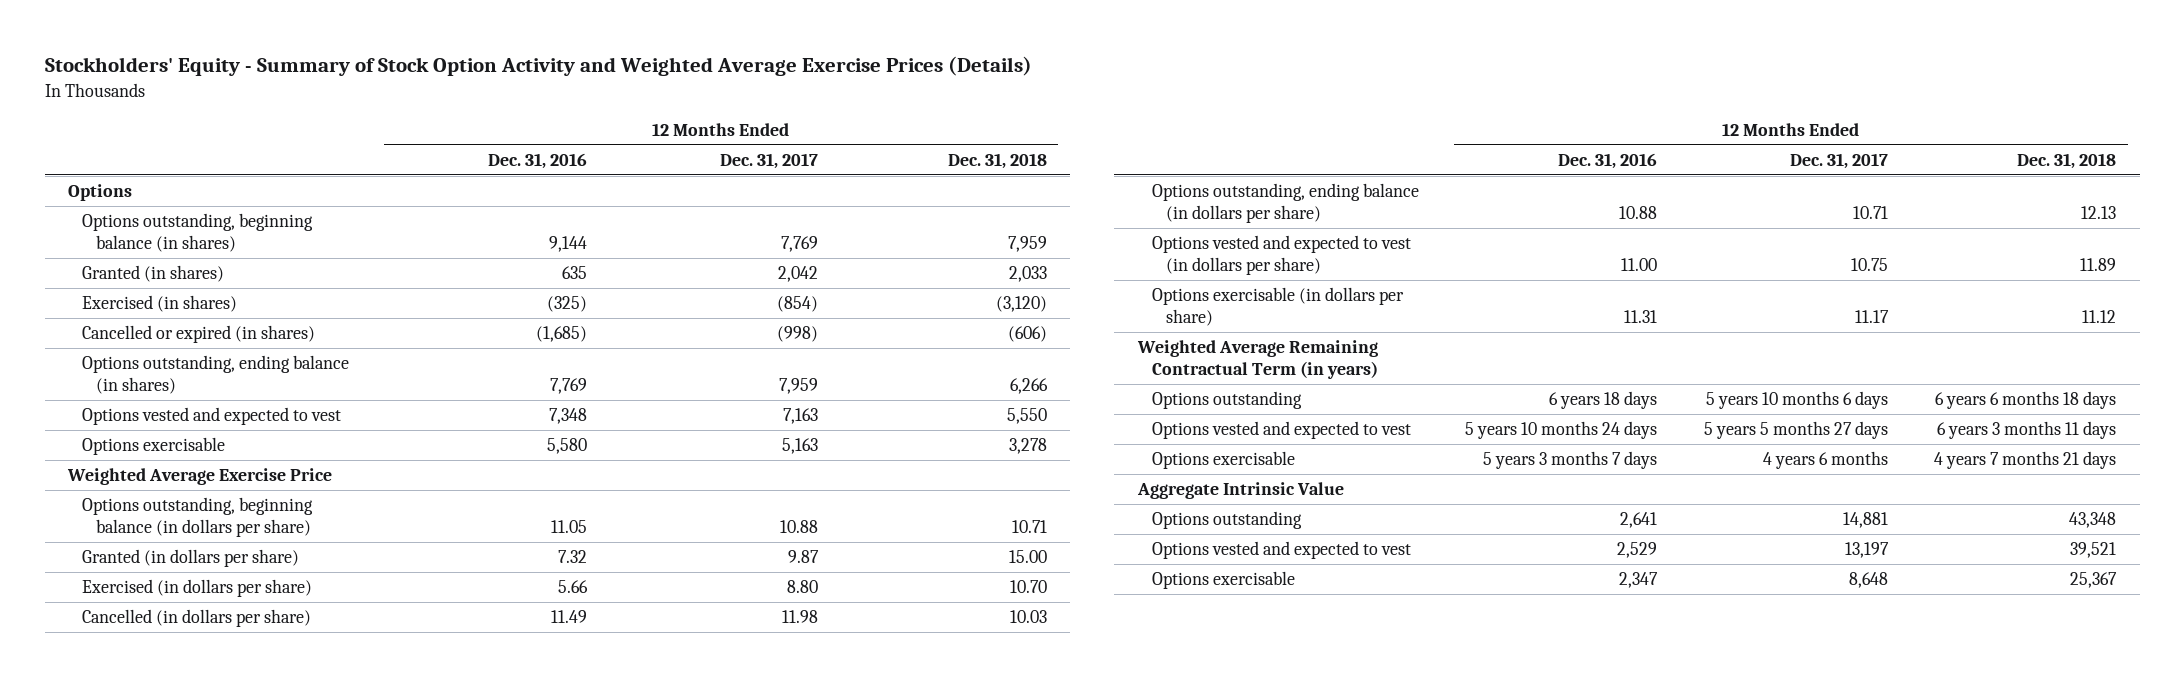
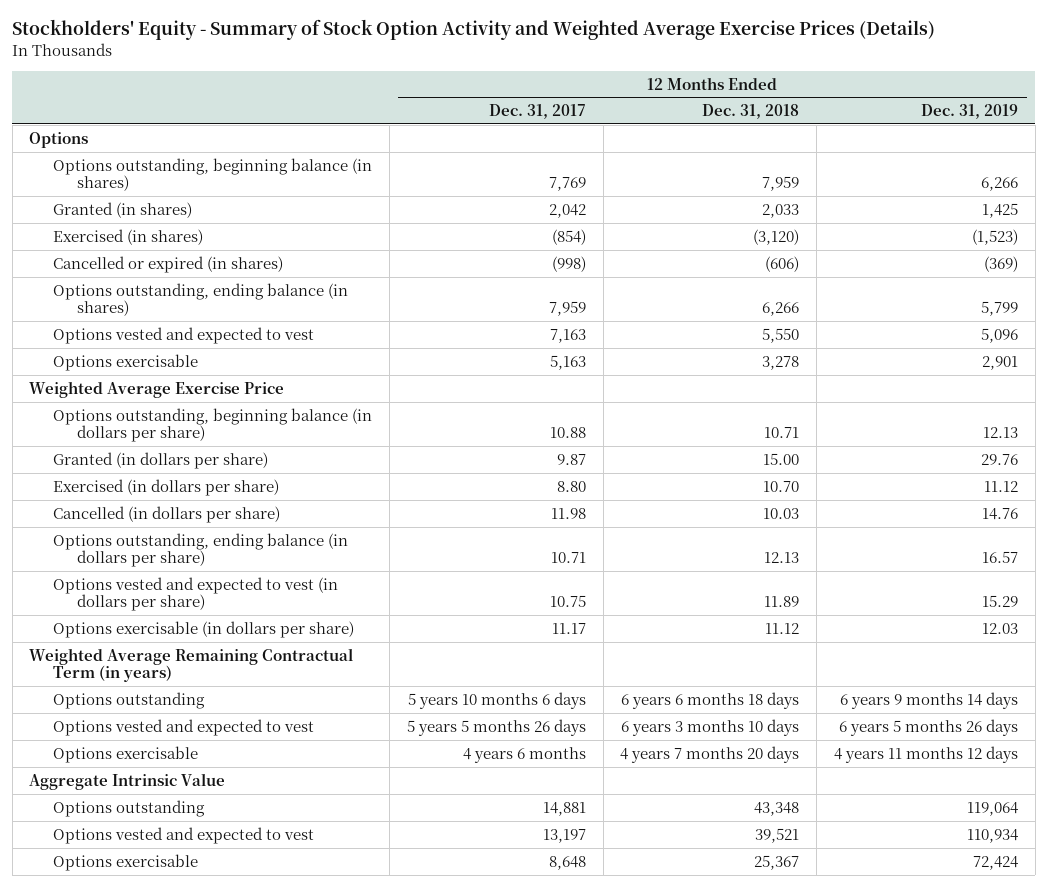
[488,152,588,169] Dec. 31, 2016 -> none
none -> [921,104,1019,120] Dec. 31, 2019
[1703,421,1888,440] 5 years 5 months 27 days -> [406,718,586,736] 5 years 5 months 26 days
[1937,421,2117,440] 6 years 3 months 11 days -> [621,718,800,736] 6 years 3 months 10 days
[1934,451,2117,470] 4 years 7 months 21 days -> [620,745,800,763] 4 years 7 months 20 days

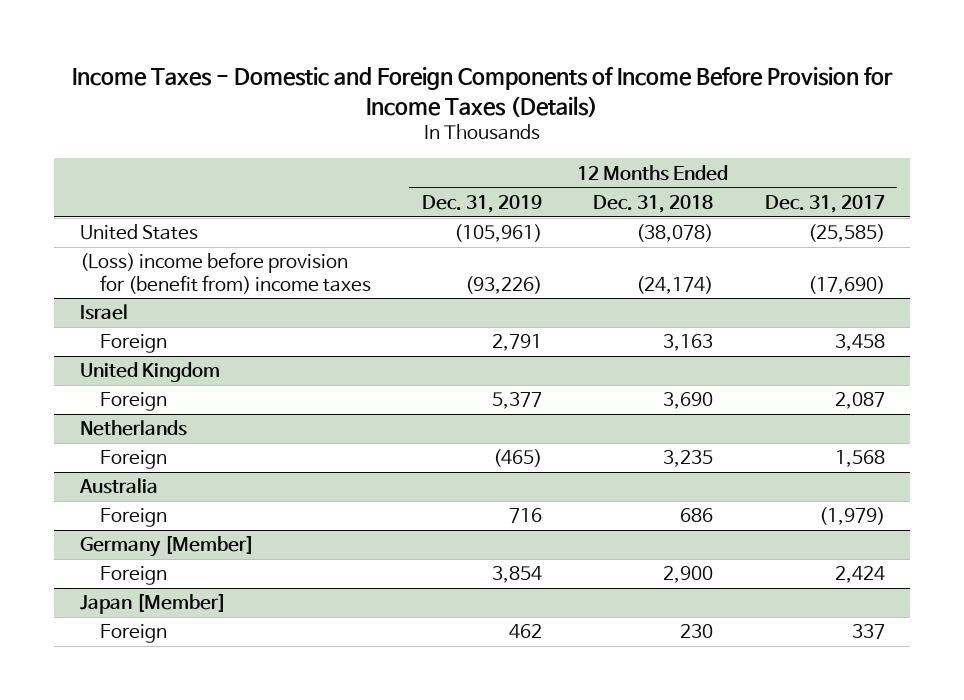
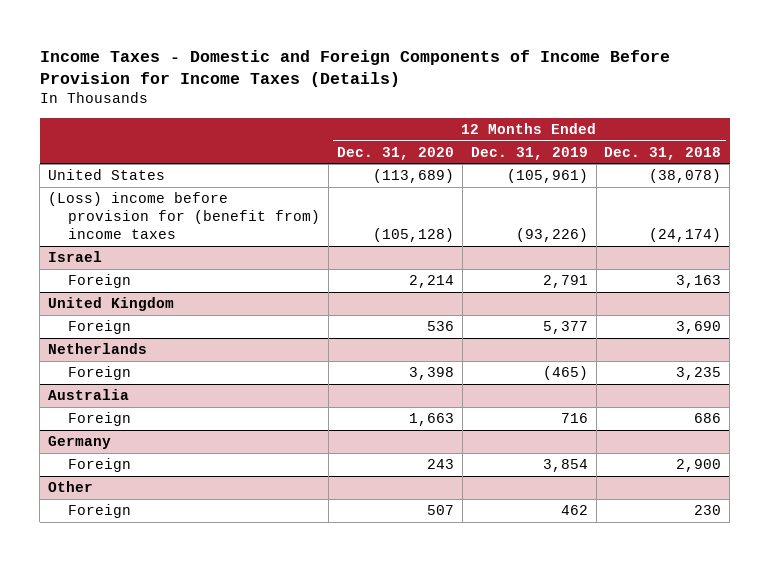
[764,194,885,213] Dec. 31, 2017 -> none
none -> [337,146,455,160] Dec. 31, 2020
[79,535,254,558] Germany [Member] -> [47,436,111,450] Germany
[79,593,226,615] Japan [Member] -> none
none -> [47,481,93,493] Other

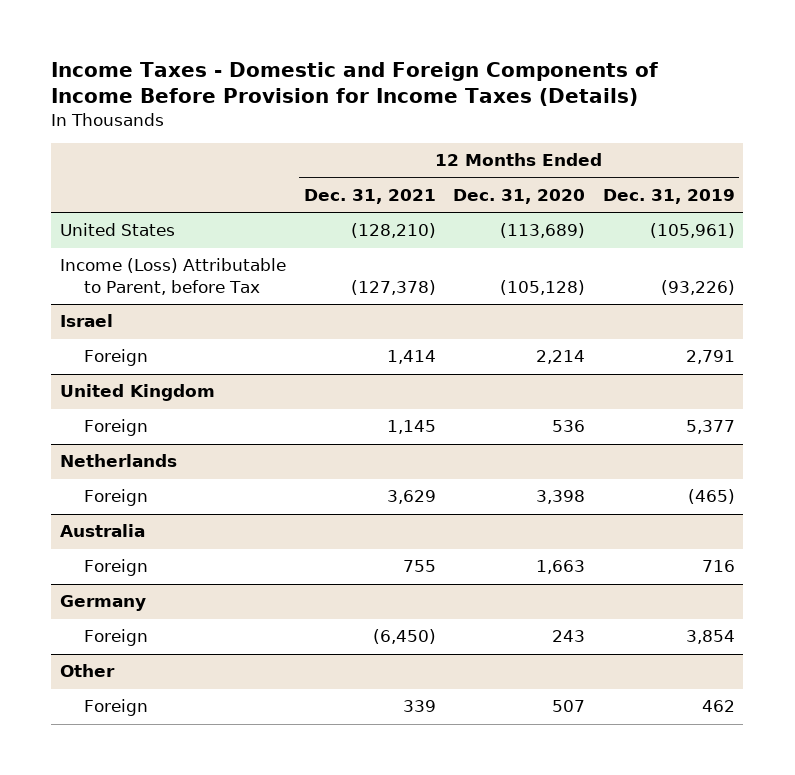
[604,146,722,160] Dec. 31, 2018 -> none
none -> [303,189,436,205] Dec. 31, 2021
[47,192,321,239] (Loss) income before provision for (benefit from) income taxes -> [60,258,287,296] Income (Loss) Attributable to Parent, before Tax

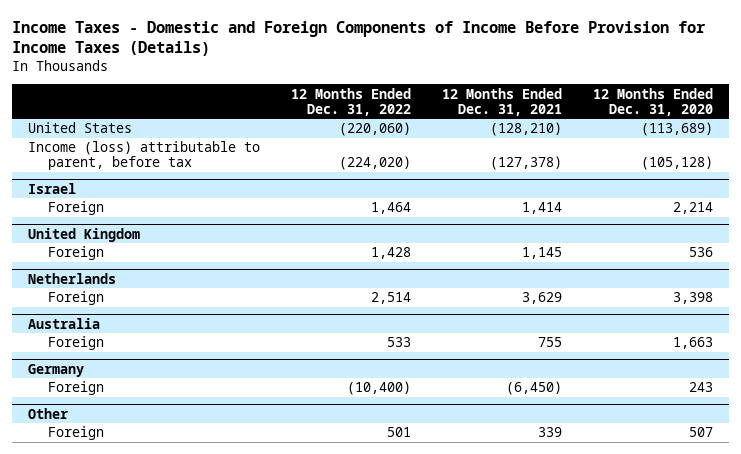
[602,189,735,205] Dec. 31, 2019 -> none
none -> [290,87,411,116] 12 Months Ended Dec. 31, 2022
[60,258,287,296] Income (Loss) Attributable to Parent, before Tax -> [27,141,260,171] Income (loss) attributable to parent, before tax

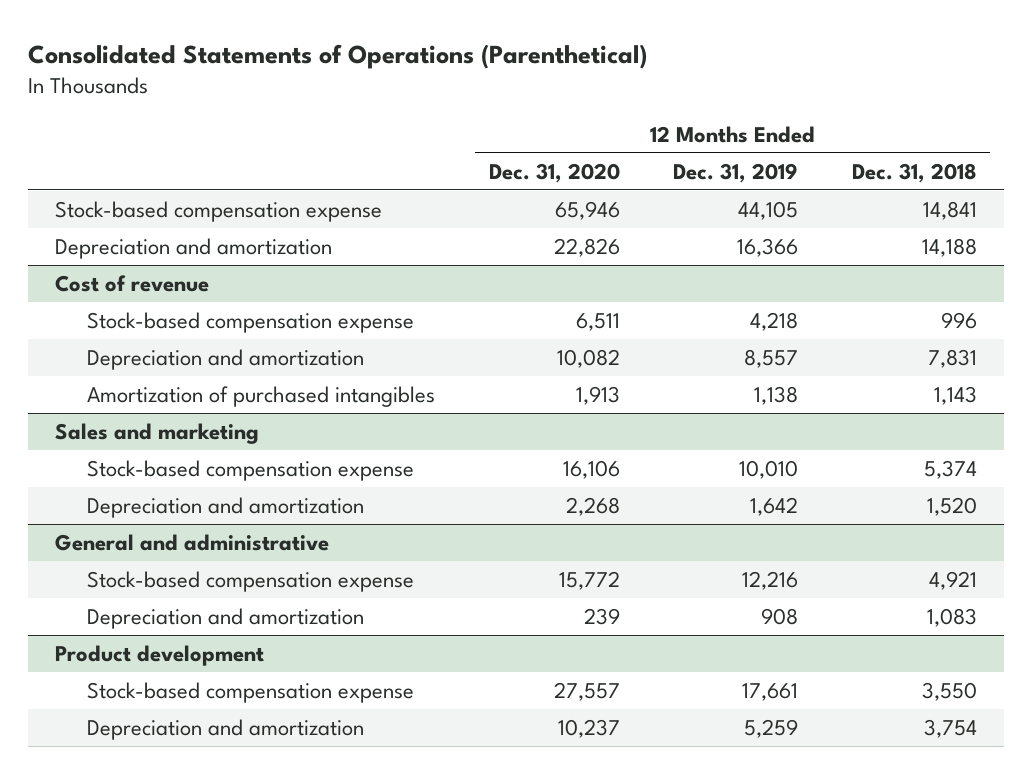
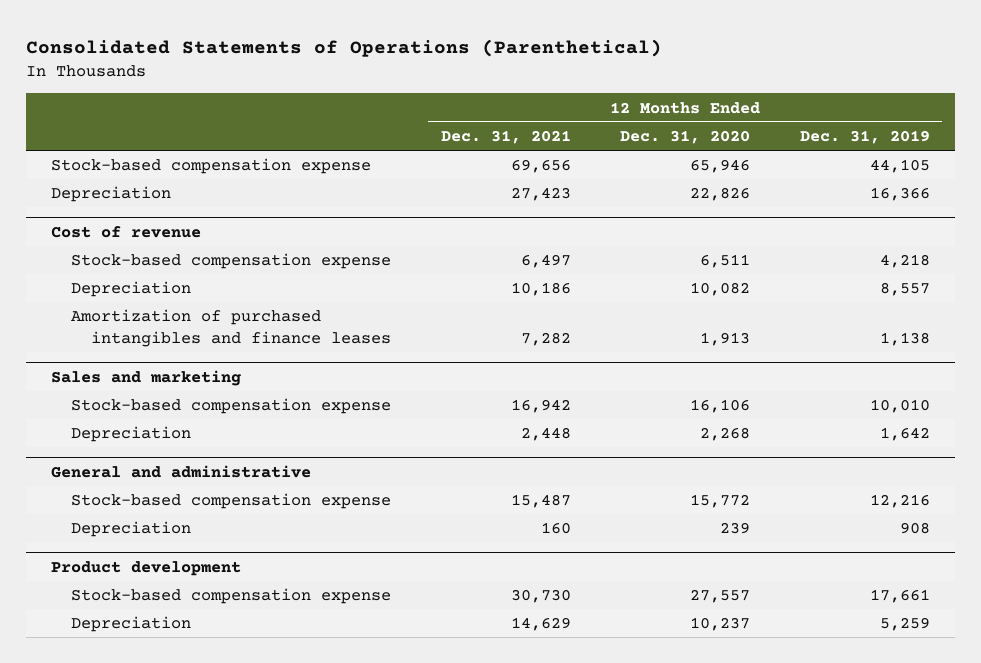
[852,162,978,183] Dec. 31, 2018 -> none
none -> [440,129,571,144] Dec. 31, 2021
[54,237,332,259] Depreciation and amortization -> [51,186,172,203] Depreciation
[86,348,364,370] Depreciation and amortization -> [70,281,191,298] Depreciation
[86,385,435,407] Amortization of purchased intangibles -> [70,309,391,347] Amortization of purchased intangibles and finance leases
[86,496,364,518] Depreciation and amortization -> [70,426,191,443] Depreciation
[86,607,364,629] Depreciation and amortization -> [70,521,191,538] Depreciation
[86,718,364,740] Depreciation and amortization -> [70,616,191,633] Depreciation

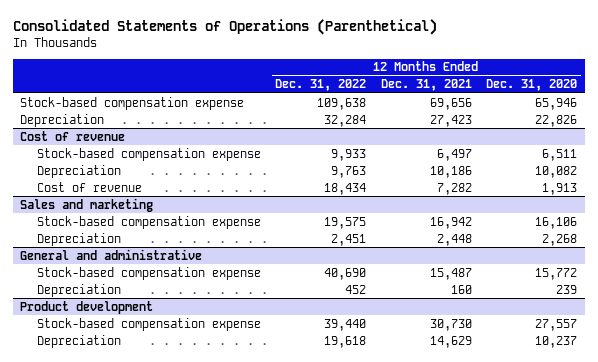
[800,129,931,144] Dec. 31, 2019 -> none
none -> [275,79,367,92] Dec. 31, 2022
[70,309,391,347] Amortization of purchased intangibles and finance leases -> [36,181,142,192] Cost of revenue

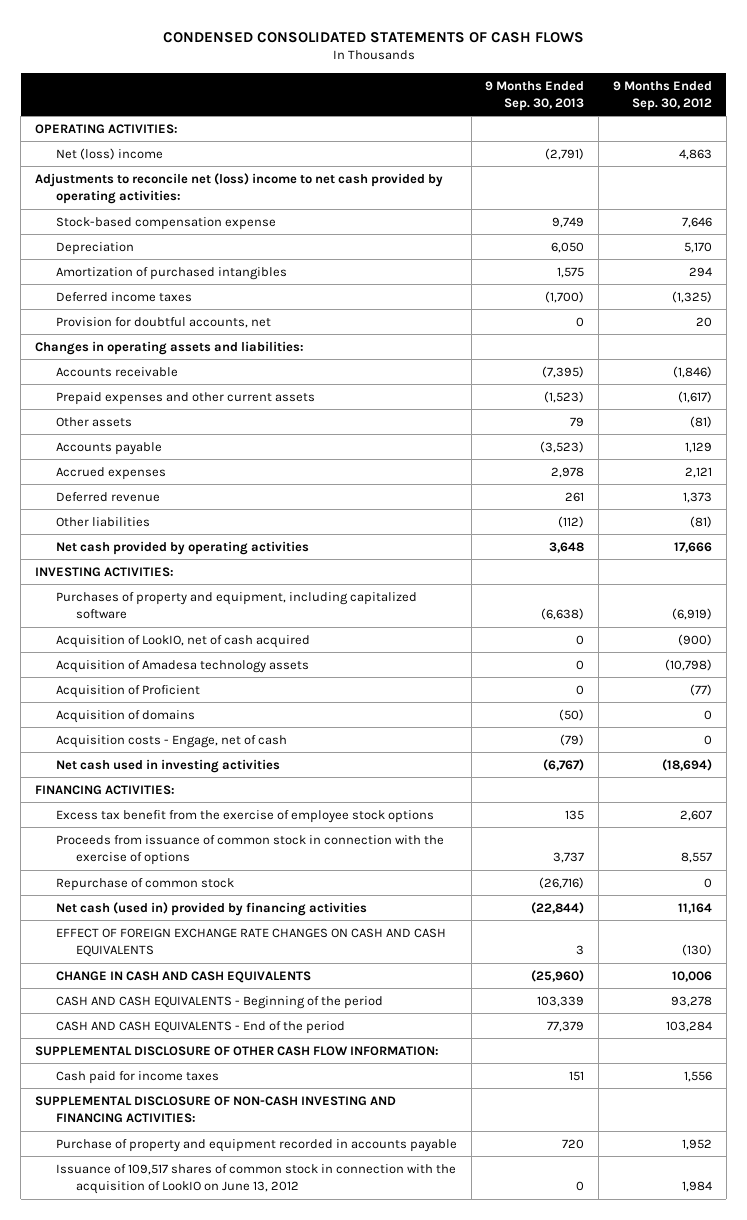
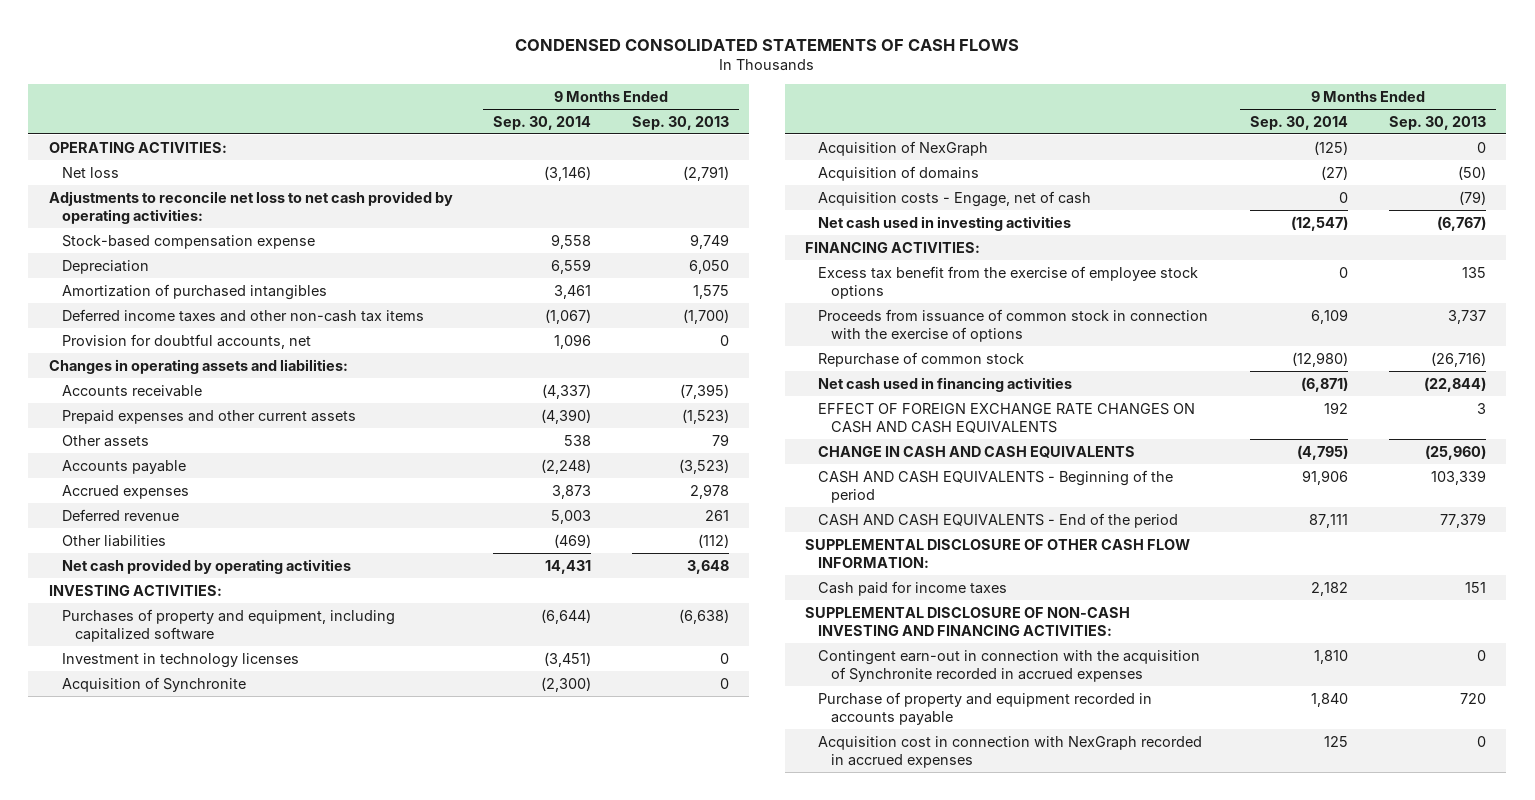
[612,80,712,111] 9 Months Ended Sep. 30, 2012 -> none
none -> [493,115,592,130] Sep. 30, 2014
[55,147,163,160] Net (loss) income -> [61,166,119,178] Net loss
[35,172,444,205] Adjustments to reconcile net (loss) income to net cash provided by operating activities: -> [48,190,453,225] Adjustments to reconcile net loss to net cash provided by operating activities:
[55,291,192,302] Deferred income taxes -> [61,308,424,322] Deferred income taxes and other non-cash tax items
[55,634,310,648] Acquisition of LookIO, net of cash acquired -> none
[55,659,309,673] Acquisition of Amadesa technology assets -> [61,652,299,668] Investment in technology licenses
none -> [61,676,246,692] Acquisition of Synchronite
[55,684,200,698] Acquisition of Proficient -> [818,140,989,156] Acquisition of NexGraph
[55,901,367,916] Net cash (used in) provided by financing activities -> [818,376,1073,392] Net cash used in financing activities
none -> [818,649,1201,683] Contingent earn-out in connection with the acquisition of Synchronite recorded in accrued expenses
[55,1163,456,1195] Issuance of 109,517 shares of common stock in connection with the acquisition of LookIO on June 13, 2012 -> none
none -> [818,735,1203,769] Acquisition cost in connection with NexGraph recorded in accrued expenses

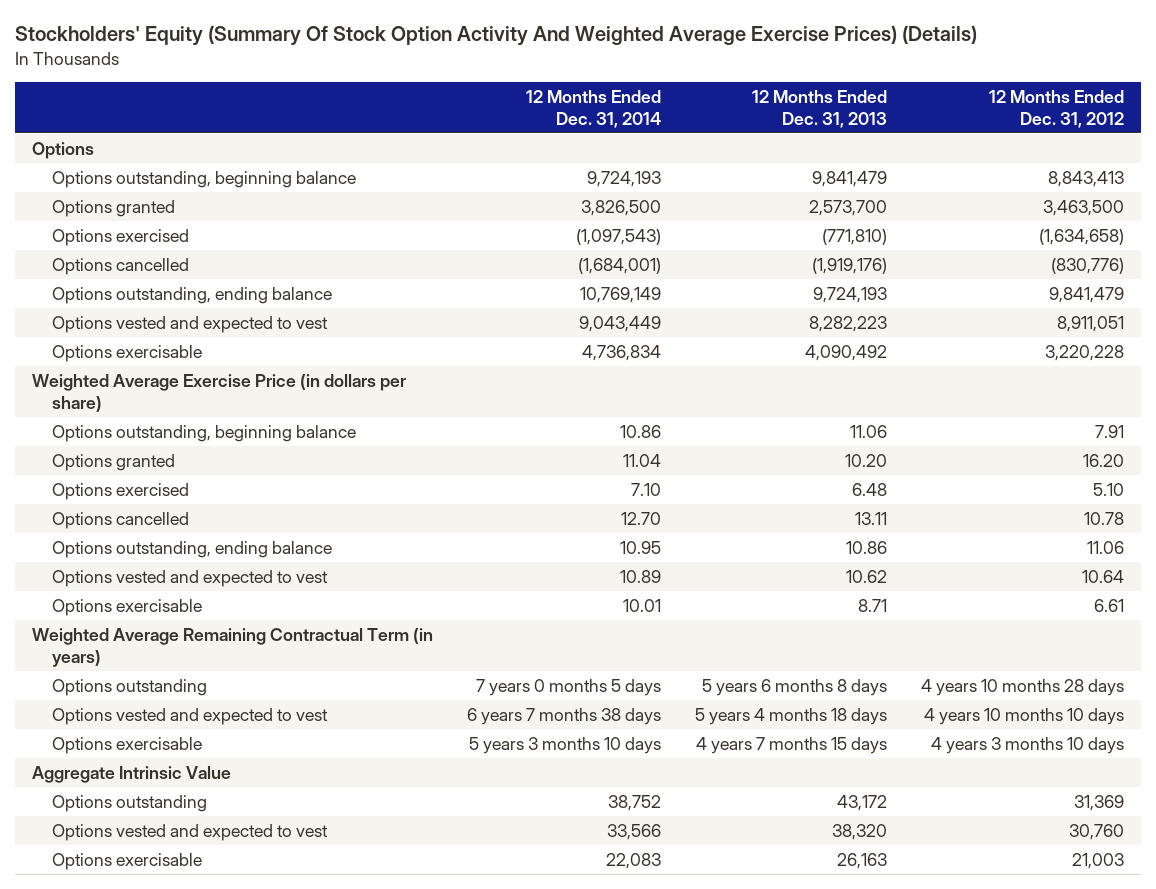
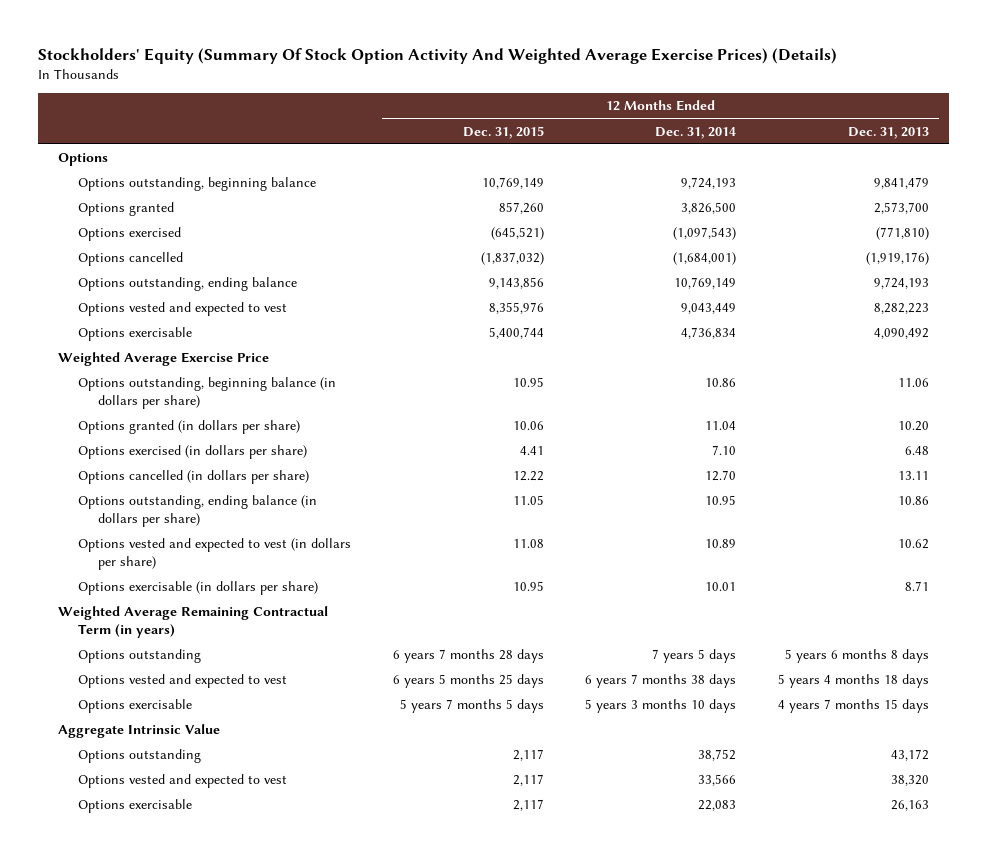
[989,89,1125,128] 12 Months Ended Dec. 31, 2012 -> none
none -> [462,125,544,139] Dec. 31, 2015
[31,373,406,412] Weighted Average Exercise Price (in dollars per share) -> [58,352,270,367] Weighted Average Exercise Price
[52,424,357,442] Options outstanding, beginning balance -> [78,377,337,410] Options outstanding, beginning balance (in dollars per share)
[52,453,176,471] Options granted -> [78,420,301,435] Options granted (in dollars per share)
[52,482,190,500] Options exercised -> [78,445,308,460] Options exercised (in dollars per share)
[52,511,190,529] Options cancelled -> [78,470,310,485] Options cancelled (in dollars per share)
[52,540,333,558] Options outstanding, ending balance -> [78,495,318,528] Options outstanding, ending balance (in dollars per share)
[52,569,329,587] Options vested and expected to vest -> [78,538,352,571] Options vested and expected to vest (in dollars per share)
[52,598,203,616] Options exercisable -> [78,581,319,596] Options exercisable (in dollars per share)
[475,678,661,696] 7 years 0 months 5 days -> [652,649,737,664] 7 years 5 days

